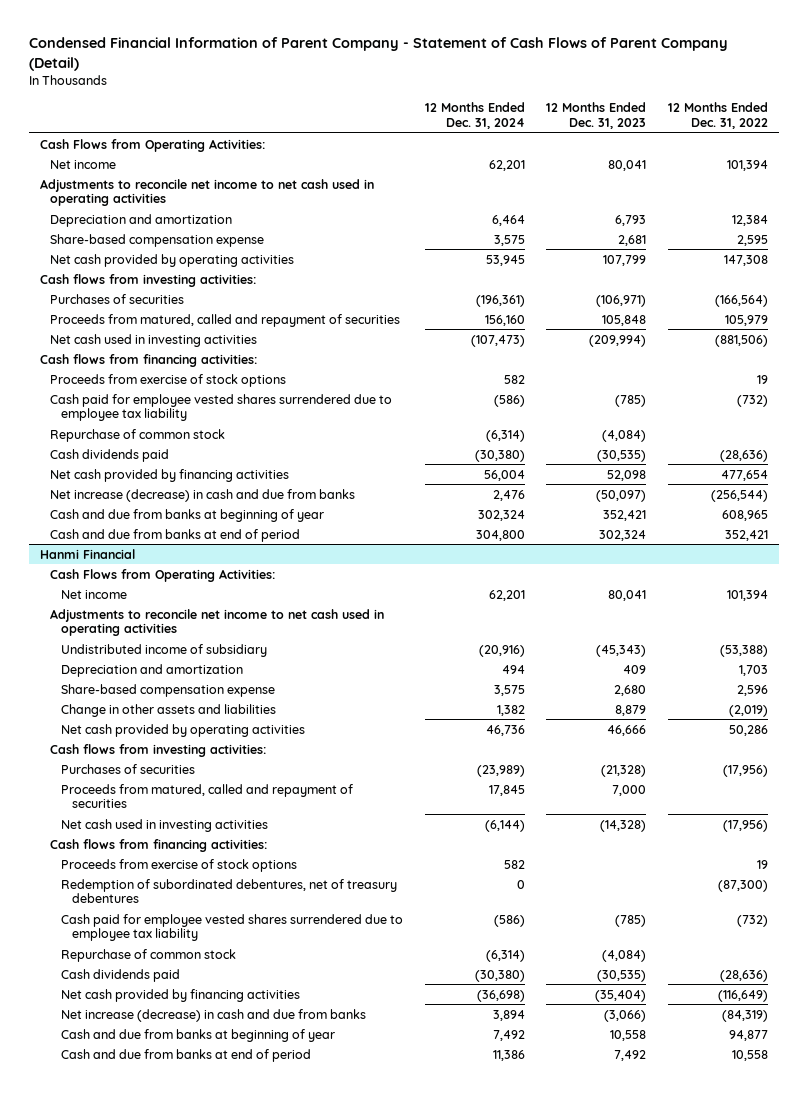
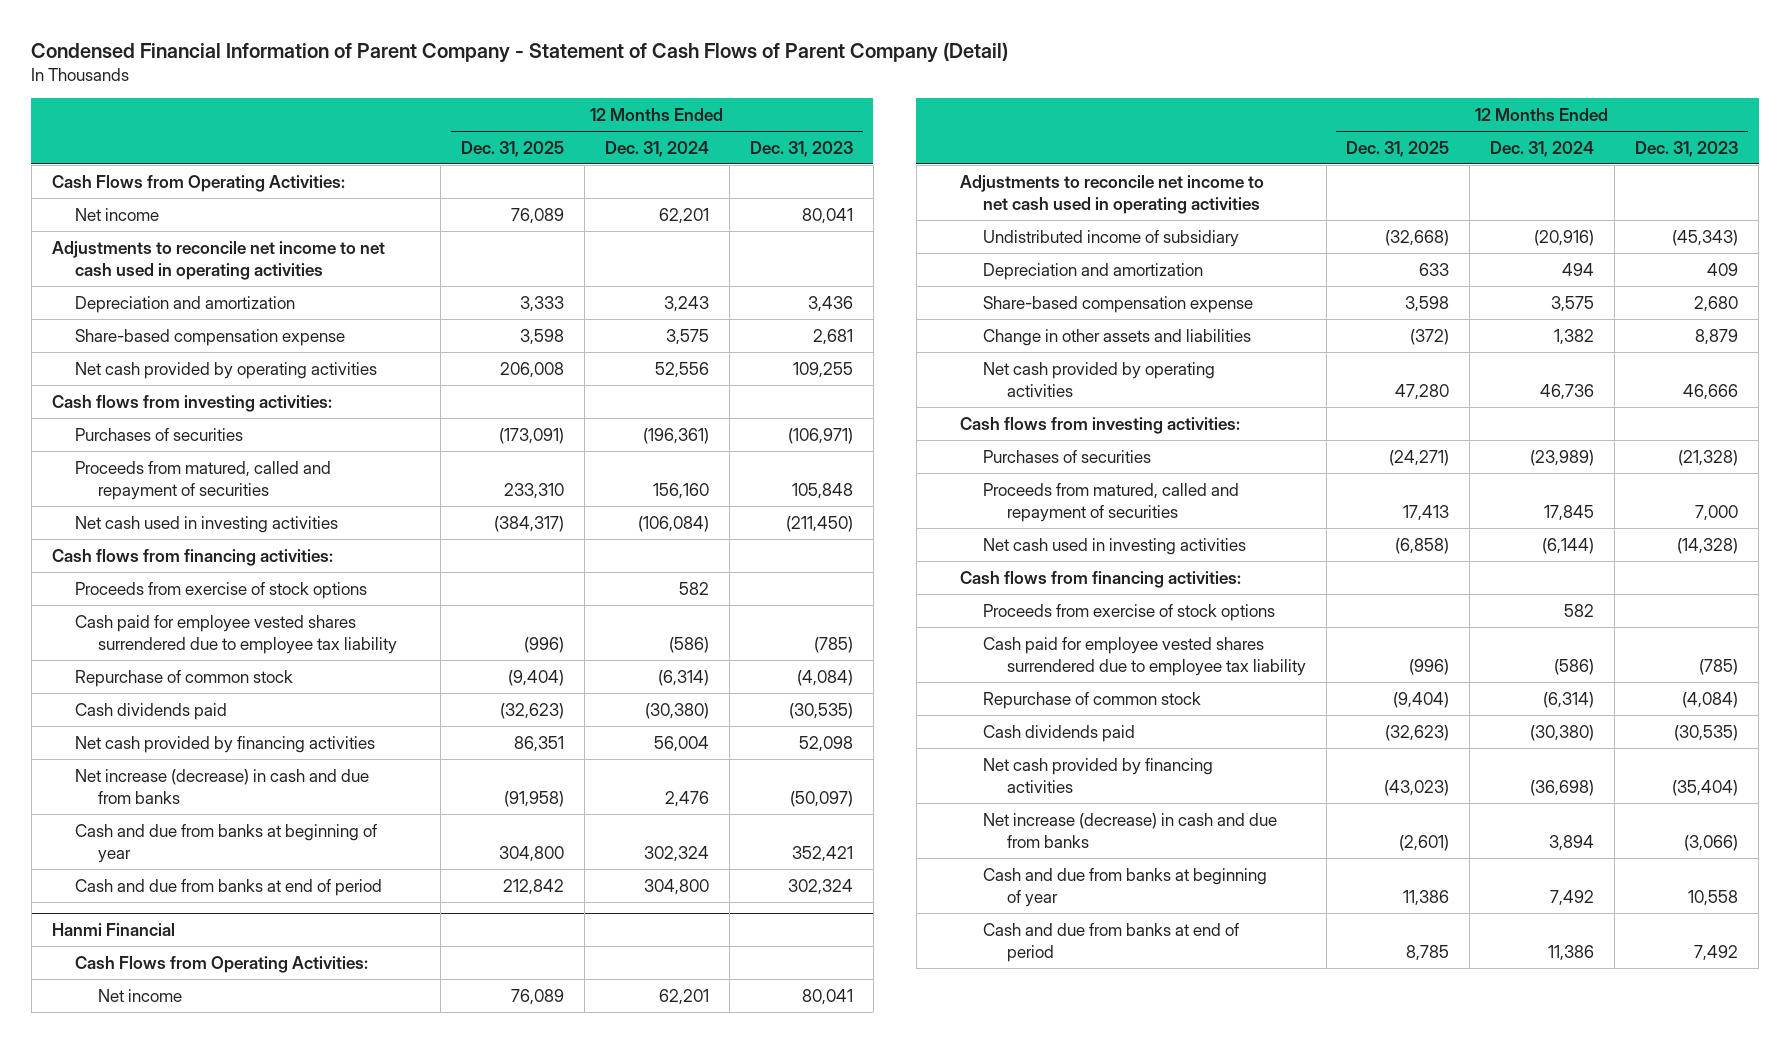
[667,102,768,129] 12 Months Ended Dec. 31, 2022 -> none
none -> [461,140,565,157] Dec. 31, 2025
[491,214,525,226] 6,464 -> [664,295,710,312] 3,243
[615,214,647,226] 6,793 -> [808,295,854,312] 3,436
[485,254,525,266] 53,945 -> [655,361,710,378] 52,556
[603,254,647,266] 107,799 -> [793,361,854,378] 109,255
[470,334,525,347] (107,473) -> [638,515,710,532] (106,084)
[589,334,647,347] (209,994) -> [786,515,854,532] (211,450)
[61,878,398,904] Redemption of subordinated debentures, net of treasury debentures -> none

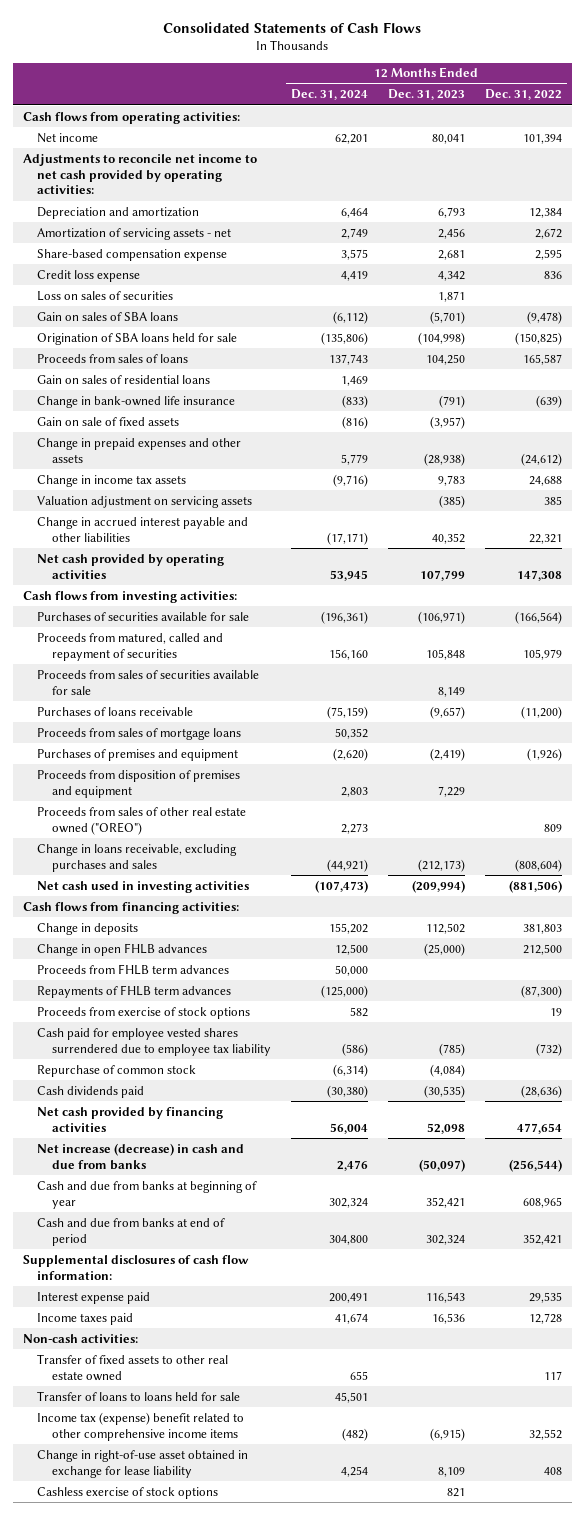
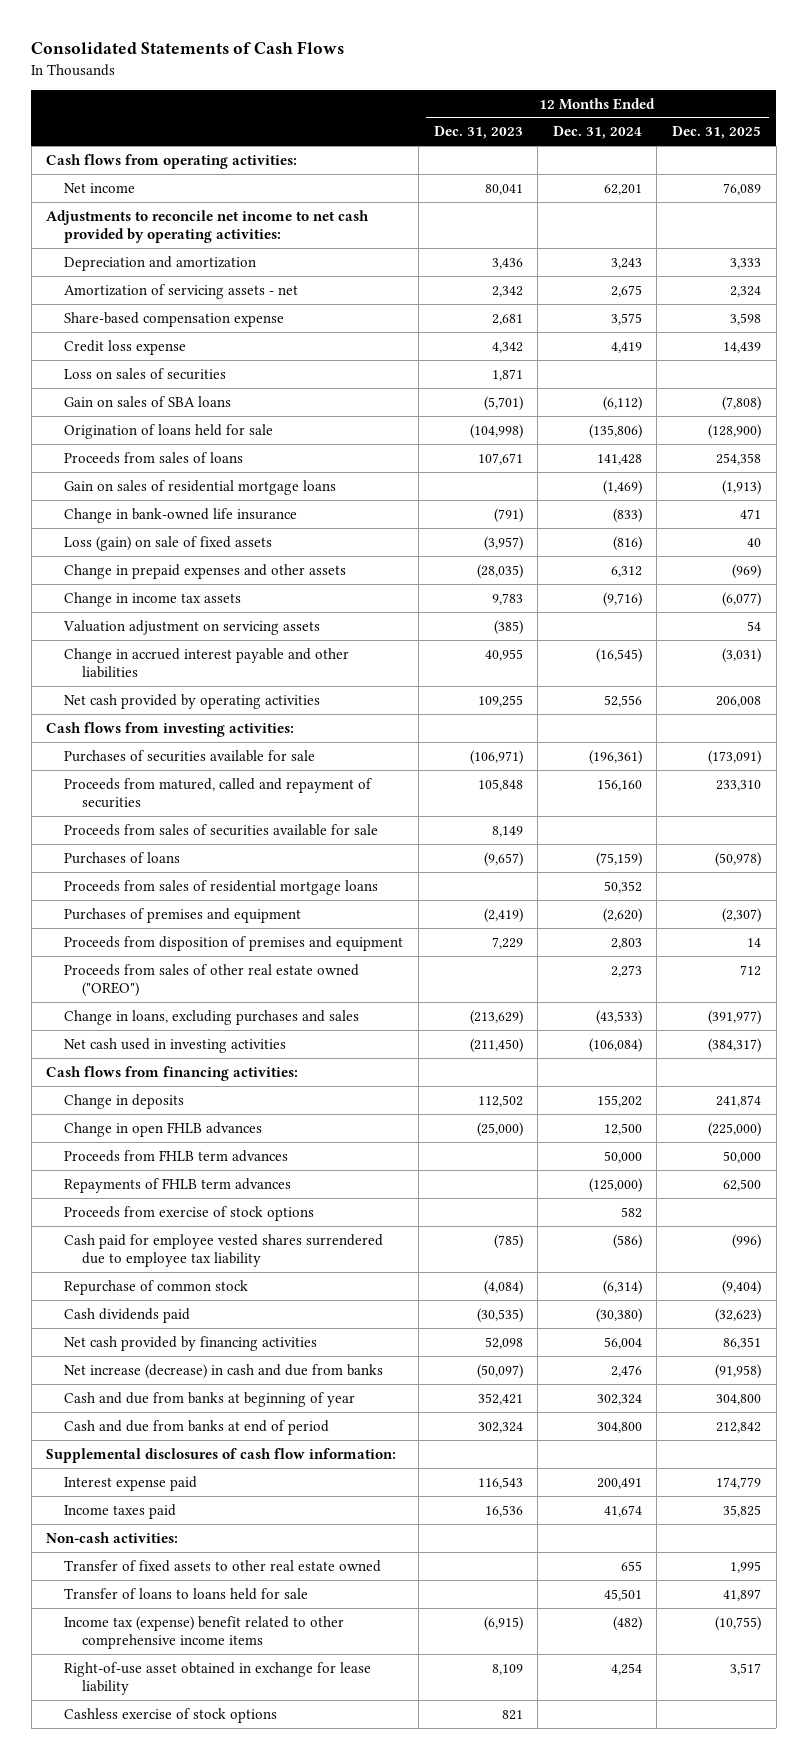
[484,89,562,101] Dec. 31, 2022 -> none
none -> [672,126,762,140] Dec. 31, 2025
[340,207,368,218] 6,464 -> [610,257,642,269] 3,243
[437,206,465,218] 6,793 -> [491,257,523,269] 3,436
[340,227,368,239] 2,749 -> [610,284,642,297] 2,675
[437,227,465,239] 2,456 -> [491,285,523,297] 2,342
[37,332,238,345] Origination of SBA loans held for sale -> [64,423,274,439] Origination of loans held for sale
[328,353,368,365] 137,743 -> [596,453,642,465] 141,428
[425,353,465,365] 104,250 -> [477,452,523,465] 107,671
[37,374,211,384] Gain on sales of residential loans -> [64,479,337,495] Gain on sales of residential mortgage loans
[340,375,368,386] 1,469 -> [602,479,642,495] (1,469)
[37,416,180,426] Gain on sale of fixed assets -> [64,535,273,551] Loss (gain) on sale of fixed assets
[340,453,368,465] 5,779 -> [610,565,642,577] 6,312
[423,452,465,466] (28,938) -> [476,563,523,579] (28,035)
[326,531,368,545] (17,171) -> [595,647,642,663] (16,545)
[431,532,465,544] 40,352 -> [484,648,523,661] 40,955
[329,569,368,581] 53,945 -> [603,694,642,707] 52,556
[419,569,465,581] 107,799 -> [477,694,523,707] 109,255
[37,706,194,716] Purchases of loans receivable -> [64,851,181,864] Purchases of loans
[37,727,242,740] Proceeds from sales of mortgage loans -> [64,879,379,895] Proceeds from sales of residential mortgage loans
[37,843,238,872] Change in loans receivable, excluding purchases and sales -> [64,1009,360,1025] Change in loans, excluding purchases and sales
[326,858,368,872] (44,921) -> [595,1009,642,1025] (43,533)
[417,858,465,872] (212,173) -> [469,1009,523,1025] (213,629)
[314,879,368,893] (107,473) -> [588,1037,642,1053] (106,084)
[411,879,465,893] (209,994) -> [469,1037,523,1053] (211,450)
[37,1449,249,1478] Change in right-of-use asset obtained in exchange for lease liability -> [64,1661,372,1696] Right-of-use asset obtained in exchange for lease liability

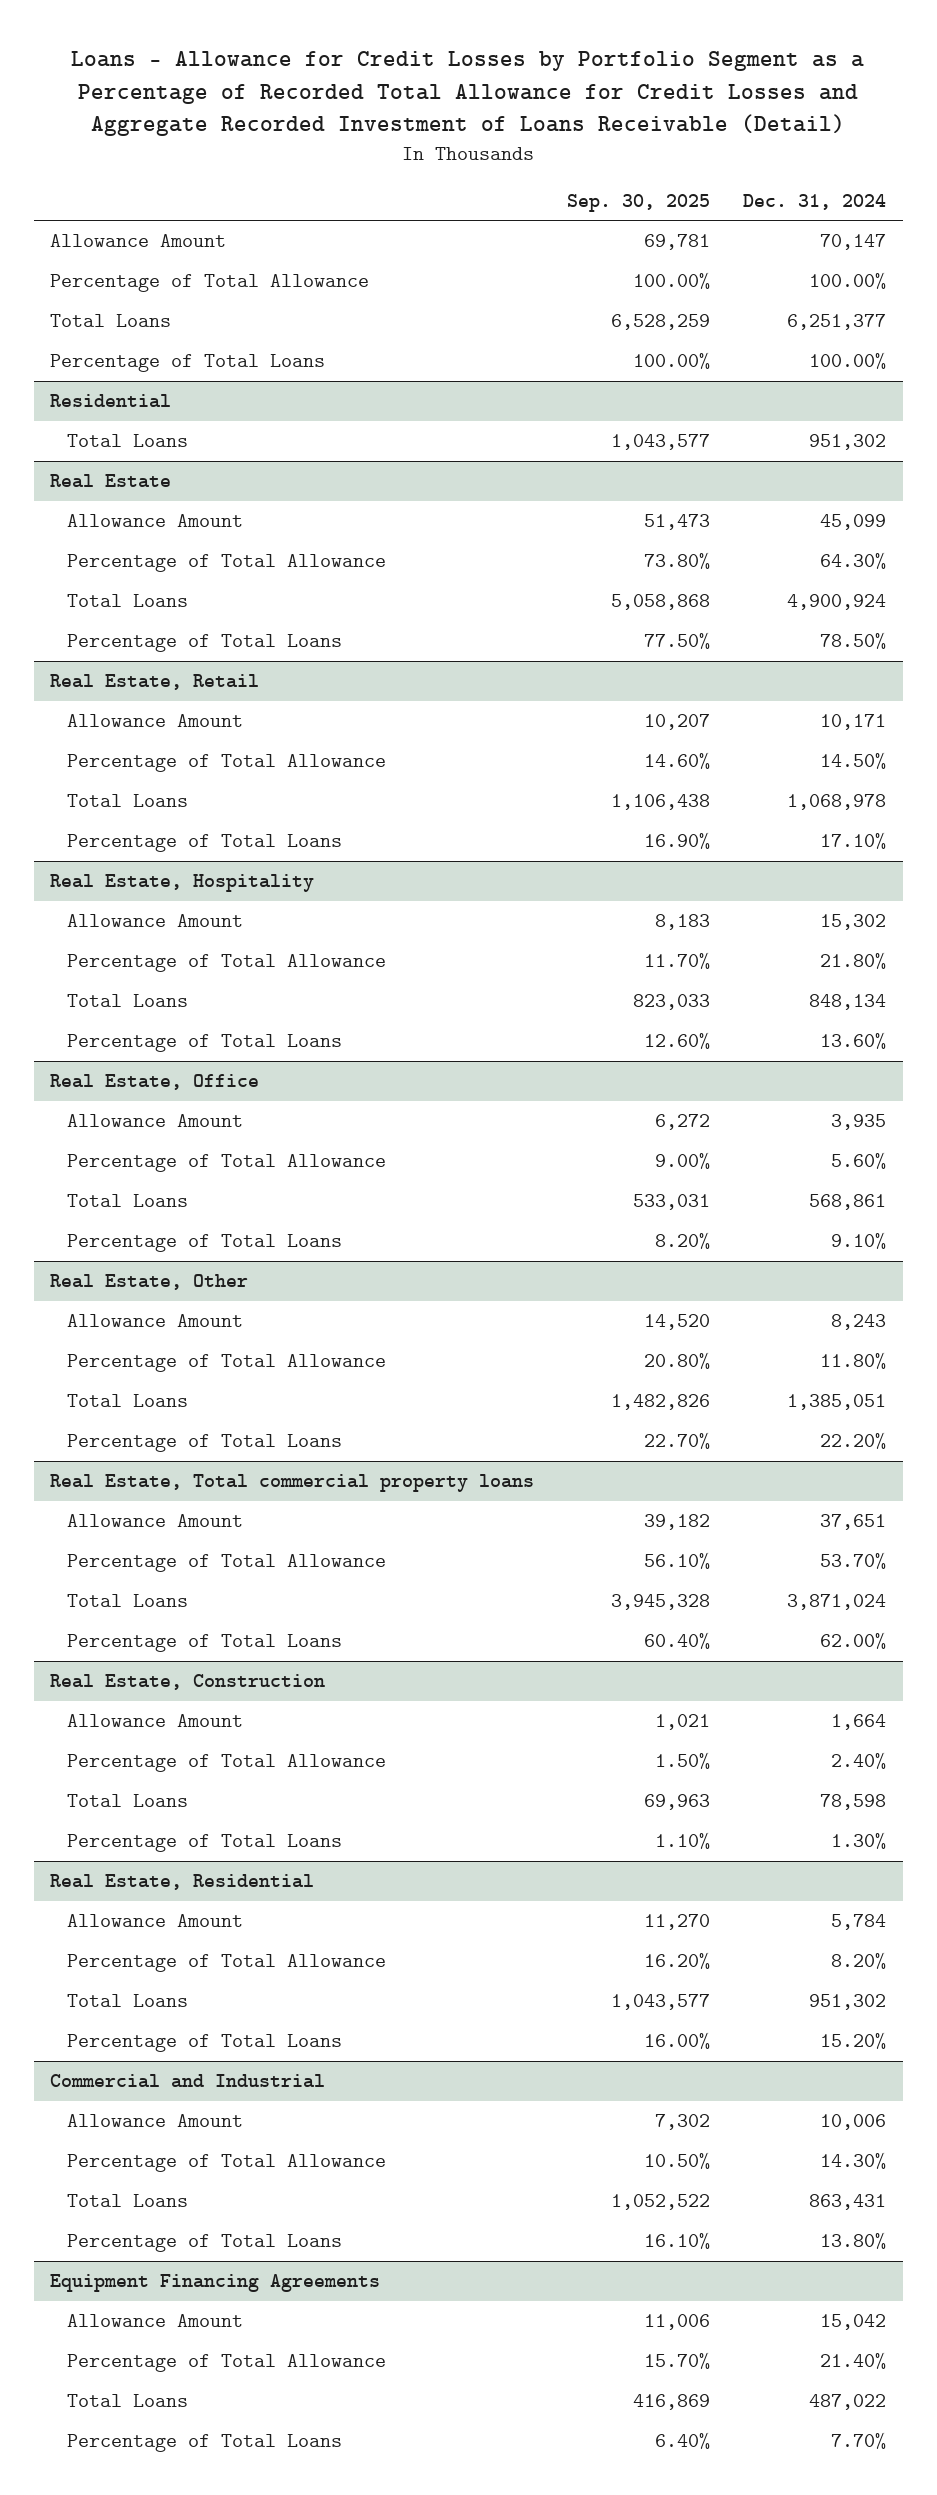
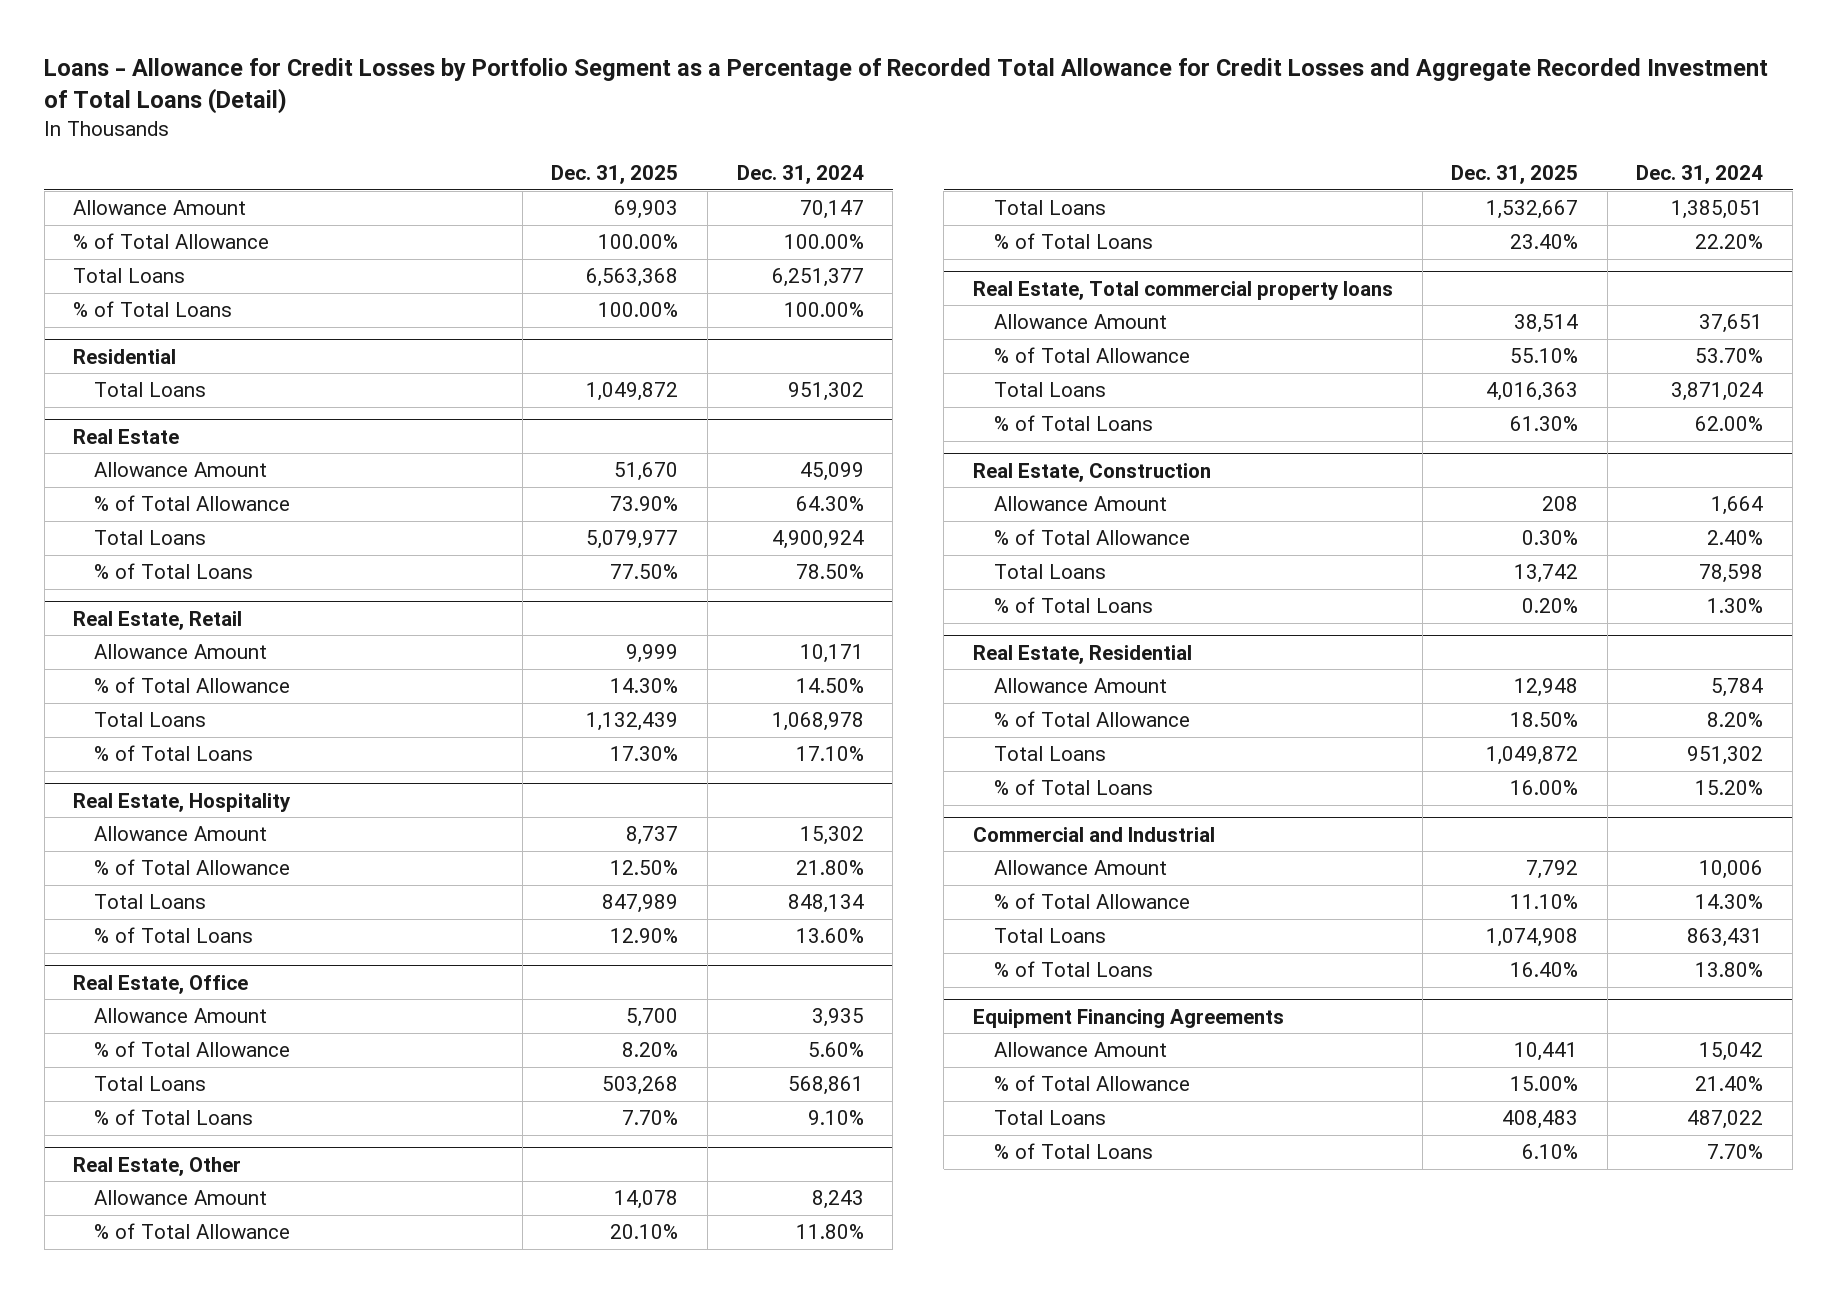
[71,51,865,137] Loans - Allowance for Credit Losses by Portfolio Segment as a Percentage of Recorded Total Allowance for Credit Losses and Aggregate Recorded Investment of Loans Receivable (Detail) -> [44,57,1769,114] Loans - Allowance for Credit Losses by Portfolio Segment as a Percentage of Recorded Total Allowance for Credit Losses and Aggregate Recorded Investment of Total Loans (Detail)
[567,193,711,212] Sep. 30, 2025 -> none
none -> [551,165,679,185] Dec. 31, 2025
[50,274,370,293] Percentage of Total Allowance -> [73,233,270,250] % of Total Allowance
[50,354,326,373] Percentage of Total Loans -> [73,301,233,318] % of Total Loans
[67,554,387,573] Percentage of Total Allowance -> [94,495,291,512] % of Total Allowance
[67,634,343,653] Percentage of Total Loans -> [94,563,254,580] % of Total Loans
[67,754,387,773] Percentage of Total Allowance -> [94,677,291,694] % of Total Allowance
[67,834,343,853] Percentage of Total Loans -> [94,745,254,762] % of Total Loans
[67,954,387,973] Percentage of Total Allowance -> [94,859,291,876] % of Total Allowance
[67,1034,343,1053] Percentage of Total Loans -> [94,927,254,944] % of Total Loans
[67,1154,387,1173] Percentage of Total Allowance -> [94,1041,291,1058] % of Total Allowance
[67,1234,343,1253] Percentage of Total Loans -> [94,1109,254,1126] % of Total Loans
[67,1354,387,1373] Percentage of Total Allowance -> [94,1223,291,1240] % of Total Allowance
[67,1434,343,1453] Percentage of Total Loans -> [994,233,1154,250] % of Total Loans
[67,1554,387,1573] Percentage of Total Allowance -> [994,347,1191,364] % of Total Allowance
[67,1634,343,1653] Percentage of Total Loans -> [994,415,1154,432] % of Total Loans
[67,1754,387,1773] Percentage of Total Allowance -> [994,529,1191,546] % of Total Allowance
[67,1834,343,1853] Percentage of Total Loans -> [994,597,1154,614] % of Total Loans
[67,1954,387,1973] Percentage of Total Allowance -> [994,711,1191,728] % of Total Allowance
[67,2034,343,2053] Percentage of Total Loans -> [994,779,1154,796] % of Total Loans
[67,2154,387,2173] Percentage of Total Allowance -> [994,893,1191,910] % of Total Allowance
[67,2234,343,2253] Percentage of Total Loans -> [994,961,1154,978] % of Total Loans
[67,2354,387,2373] Percentage of Total Allowance -> [994,1075,1191,1092] % of Total Allowance
[67,2434,343,2453] Percentage of Total Loans -> [994,1143,1154,1160] % of Total Loans

